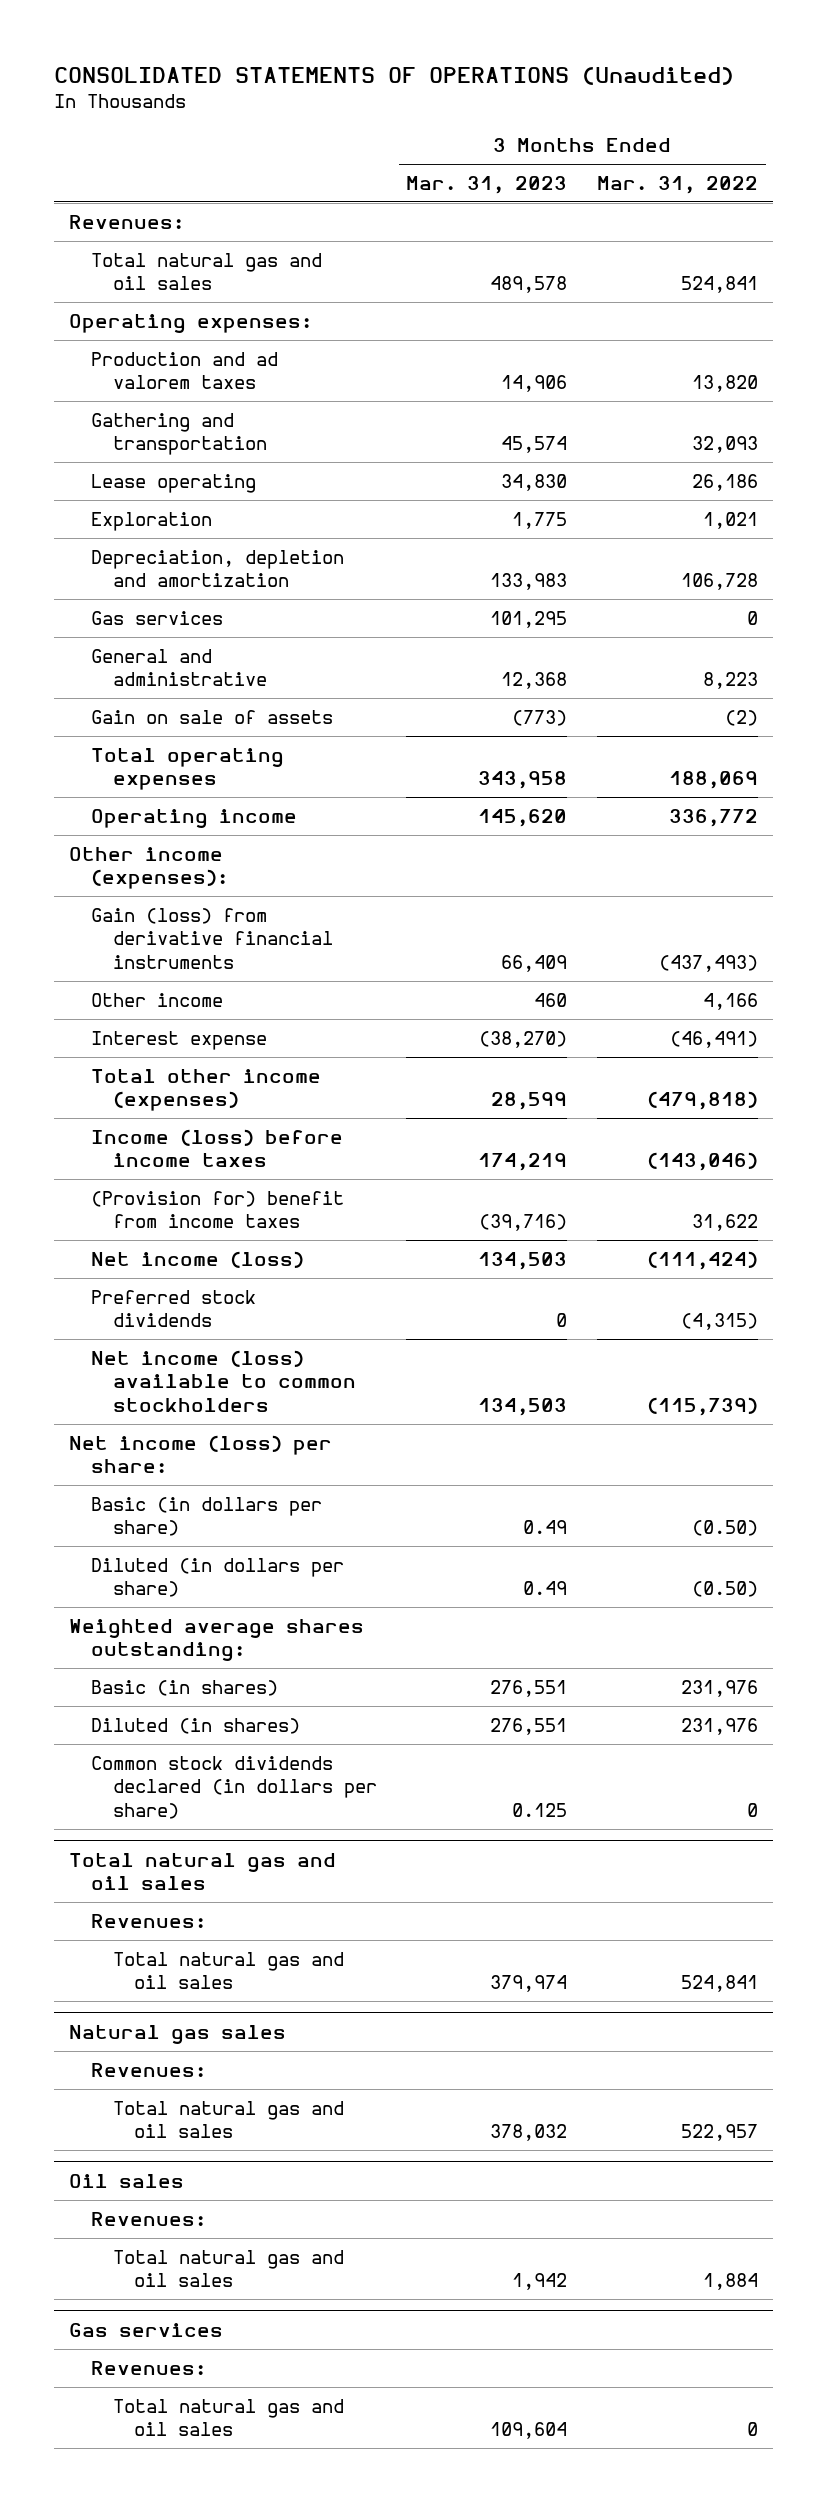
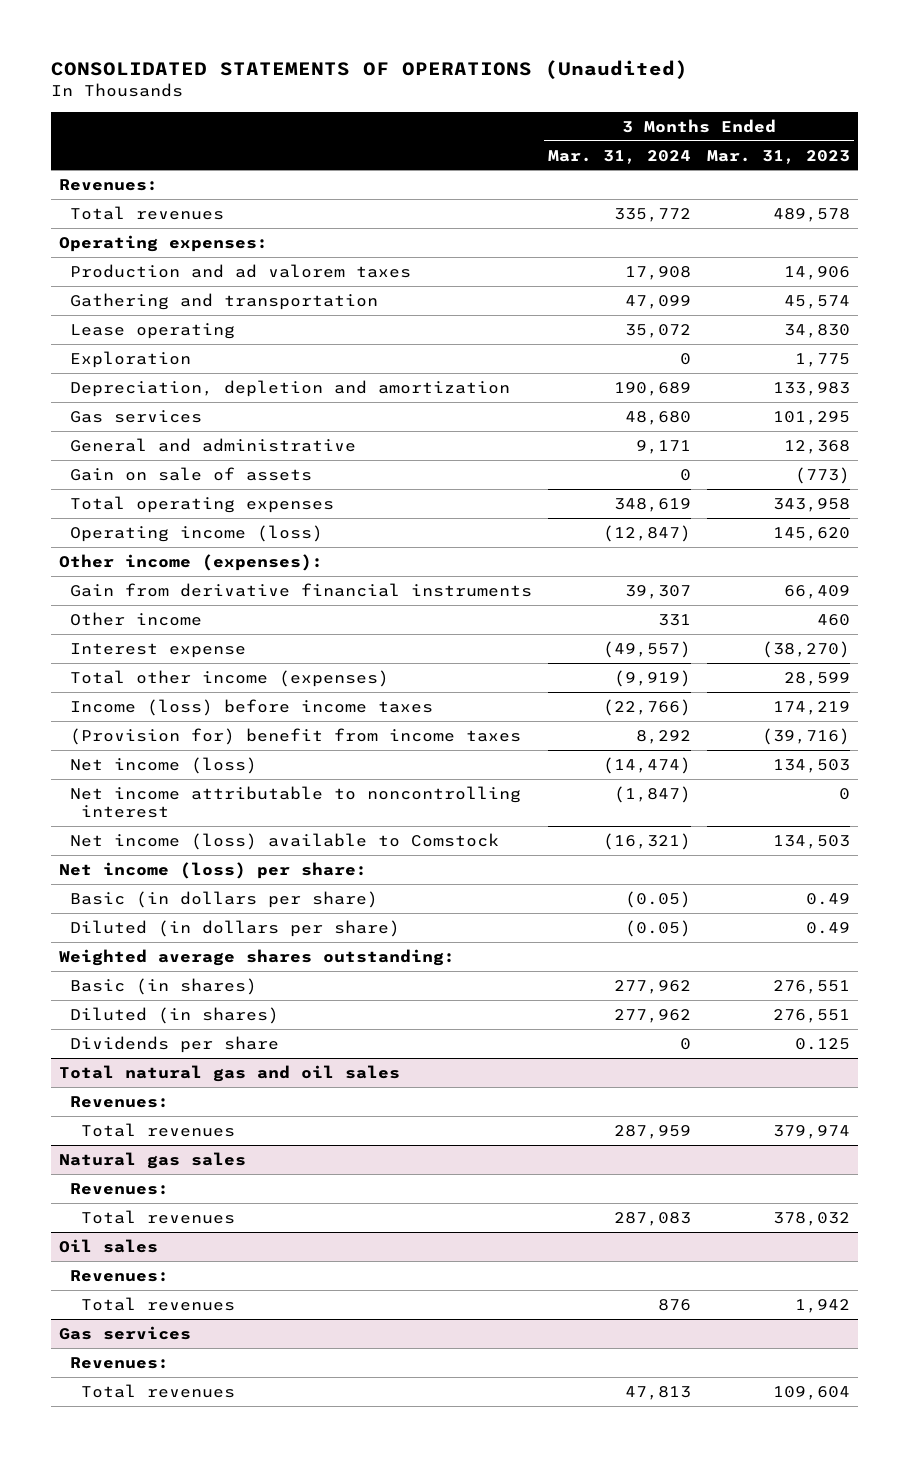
[597,176,759,195] Mar. 31, 2022 -> none
none -> [547,149,691,164] Mar. 31, 2024
[90,252,322,291] Total natural gas and oil sales -> [69,205,224,220] Total revenues
[90,808,297,828] Operating income -> [69,524,323,542] Operating income (loss)
[90,907,333,969] Gain (loss) from derivative financial instruments -> [69,582,532,597] Gain from derivative financial instruments
[90,1289,256,1328] Preferred stock dividends -> none
none -> [69,785,521,818] Net income attributable to noncontrolling interest
[90,1349,356,1412] Net income (loss) available to common stockholders -> [69,832,499,850] Net income (loss) available to Comstock
[90,1755,377,1819] Common stock dividends declared (in dollars per share) -> [69,1035,279,1053] Dividends per share
[112,1951,344,1990] Total natural gas and oil sales -> [80,1122,235,1137] Total revenues
[112,2100,344,2139] Total natural gas and oil sales -> [80,1209,235,1224] Total revenues
[112,2249,344,2288] Total natural gas and oil sales -> [80,1296,235,1311] Total revenues
[112,2398,344,2437] Total natural gas and oil sales -> [80,1383,235,1398] Total revenues

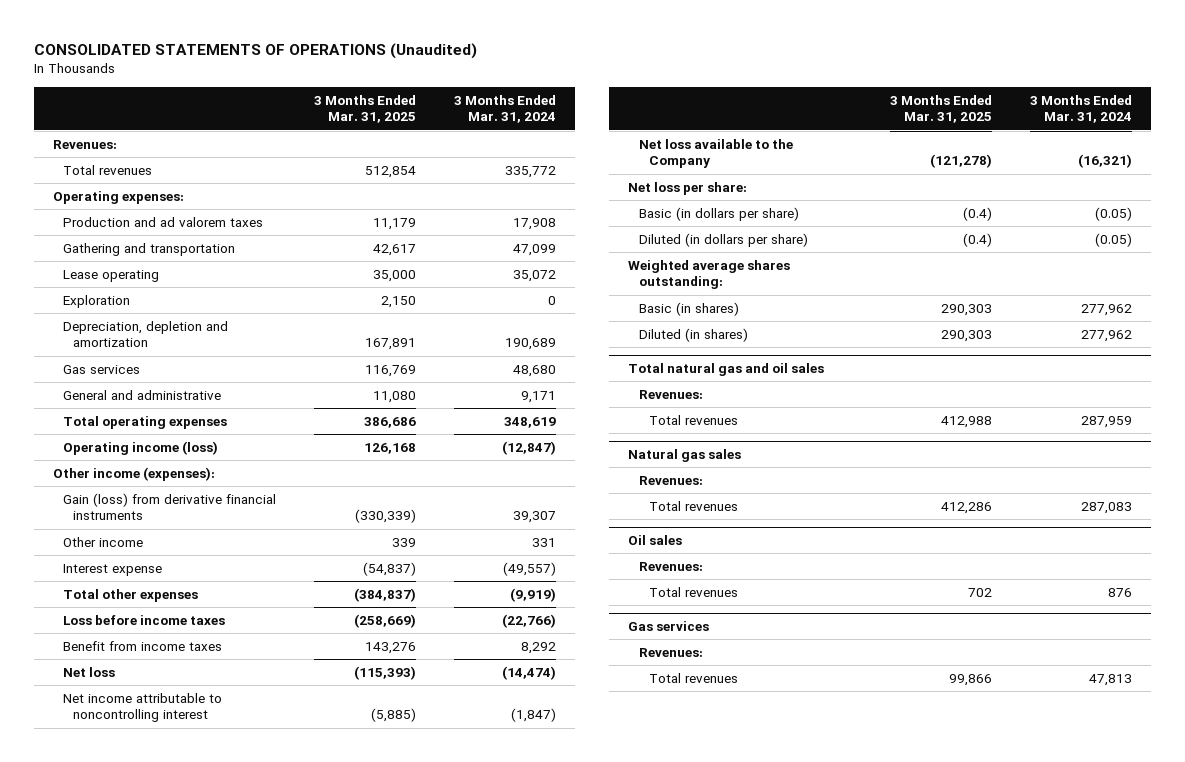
[706,149,850,164] Mar. 31, 2023 -> none
none -> [314,94,417,124] 3 Months Ended Mar. 31, 2025
[69,466,312,481] Gain on sale of assets -> none
[69,582,532,597] Gain from derivative financial instruments -> [62,492,276,521] Gain (loss) from derivative financial instruments
[69,669,389,687] Total other income (expenses) -> [62,588,198,602] Total other expenses
[69,698,433,716] Income (loss) before income taxes -> [62,614,225,625] Loss before income taxes
[69,727,521,745] (Provision for) benefit from income taxes -> [62,640,222,651] Benefit from income taxes
[69,756,257,774] Net income (loss) -> [62,666,115,677] Net loss
[69,832,499,850] Net income (loss) available to Comstock -> [638,138,793,169] Net loss available to the Company
[58,861,367,879] Net income (loss) per share: -> [628,181,748,195] Net loss per share:
[69,1035,279,1053] Dividends per share -> none

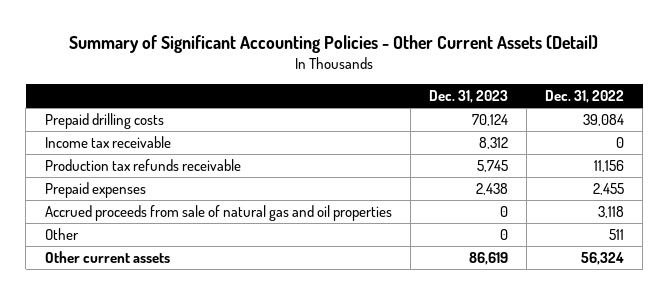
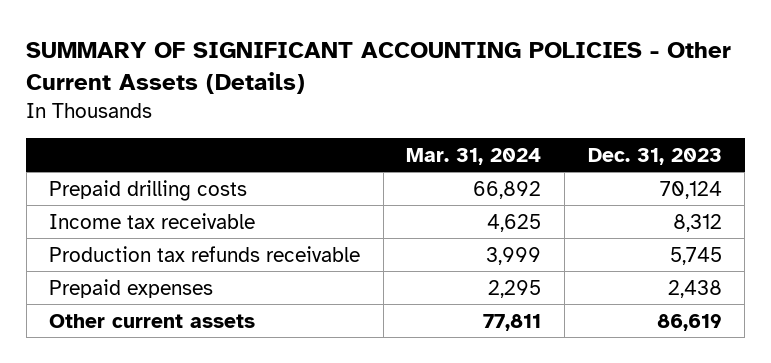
[69,35,599,54] Summary of Significant Accounting Policies - Other Current Assets (Detail) -> [26,41,732,94] SUMMARY OF SIGNIFICANT ACCOUNTING POLICIES - Other Current Assets (Details)
[544,90,624,104] Dec. 31, 2022 -> none
none -> [406,147,542,165] Mar. 31, 2024
[44,204,392,221] Accrued proceeds from sale of natural gas and oil properties -> none
[44,227,79,240] Other -> none

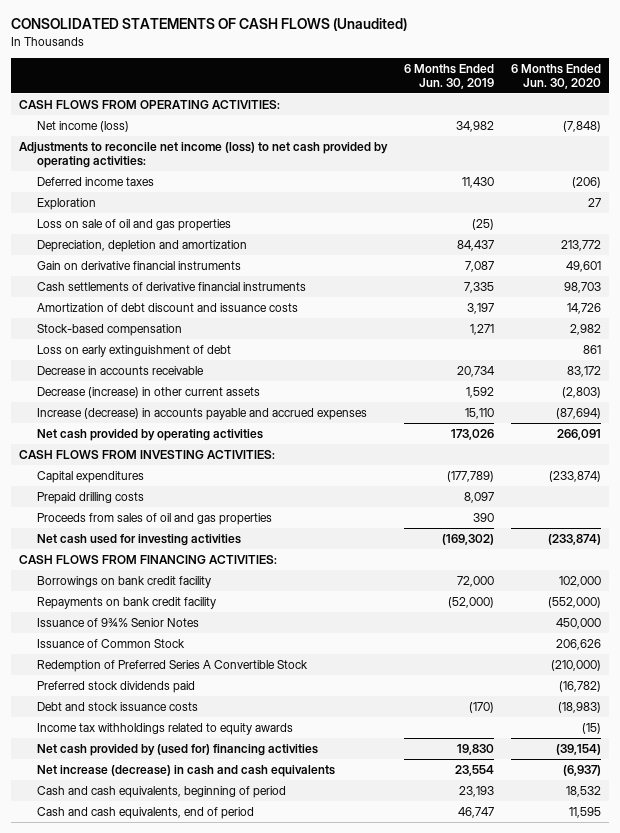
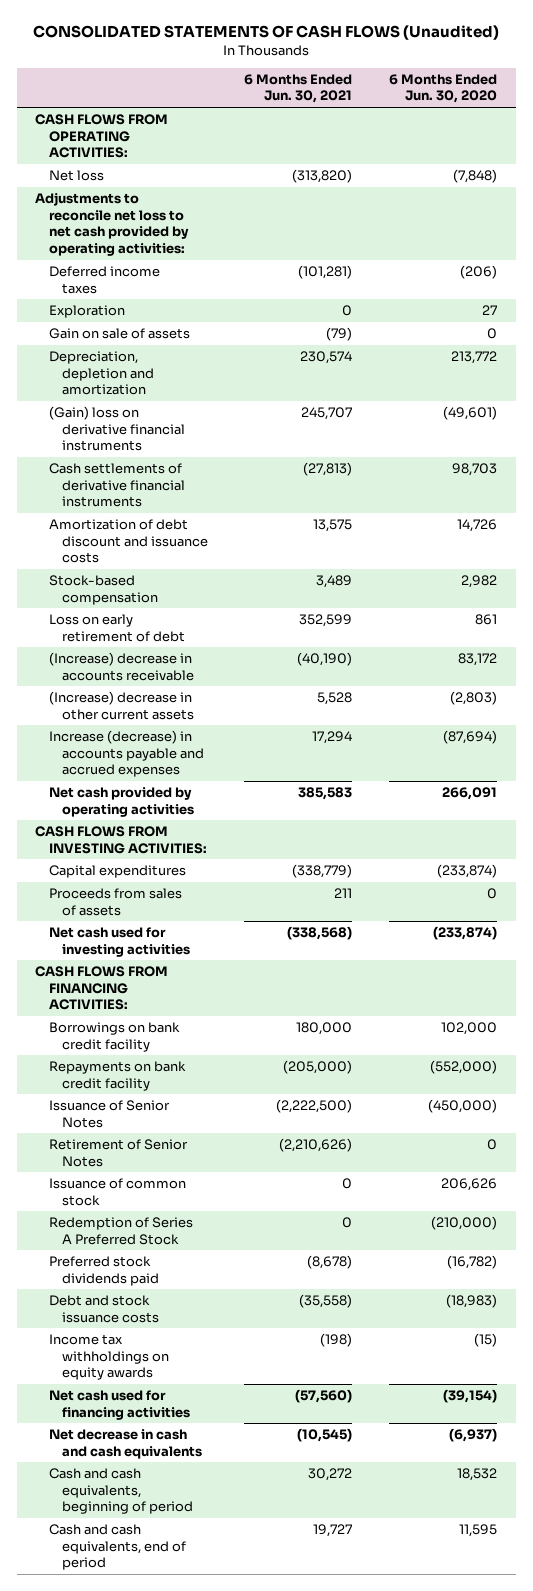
[403,63,494,90] 6 Months Ended Jun. 30, 2019 -> none
none -> [244,73,353,104] 6 Months Ended Jun. 30, 2021
[36,120,129,132] Net income (loss) -> [48,170,104,182] Net loss
[19,141,389,169] Adjustments to reconcile net income (loss) to net cash provided by operating activities: -> [35,192,189,257] Adjustments to reconcile net loss to net cash provided by operating activities:
[36,218,231,231] Loss on sale of oil and gas properties -> none
none -> [48,328,190,340] Gain on sale of assets
[36,260,241,270] Gain on derivative financial instruments -> [48,406,185,452] (Gain) loss on derivative financial instruments
[565,260,601,272] 49,601 -> [443,406,498,421] (49,601)
[36,344,231,357] Loss on early extinguishment of debt -> [48,614,185,642] Loss on early retirement of debt
[36,365,204,375] Decrease in accounts receivable -> [48,652,194,681] (Increase) decrease in accounts receivable
[36,386,260,398] Decrease (increase) in other current assets -> [48,691,194,720] (Increase) decrease in other current assets
[36,491,144,504] Prepaid drilling costs -> none
[36,512,272,525] Proceeds from sales of oil and gas properties -> none
none -> [48,888,182,916] Proceeds from sales of assets
[36,617,199,627] Issuance of 9¾% Senior Notes -> [48,1100,170,1128] Issuance of Senior Notes
[555,617,601,629] 450,000 -> [428,1099,498,1114] (450,000)
none -> [48,1139,188,1167] Retirement of Senior Notes
[36,638,185,648] Issuance of Common Stock -> [48,1178,186,1206] Issuance of common stock
[36,659,308,672] Redemption of Preferred Series A Convertible Stock -> [48,1217,193,1245] Redemption of Series A Preferred Stock
[36,722,293,735] Income tax withholdings related to equity awards -> [48,1334,169,1381] Income tax withholdings on equity awards
[36,743,318,756] Net cash provided by (used for) financing activities -> [48,1390,190,1420] Net cash used for financing activities
[36,764,335,777] Net increase (decrease) in cash and cash equivalents -> [48,1429,202,1459] Net decrease in cash and cash equivalents

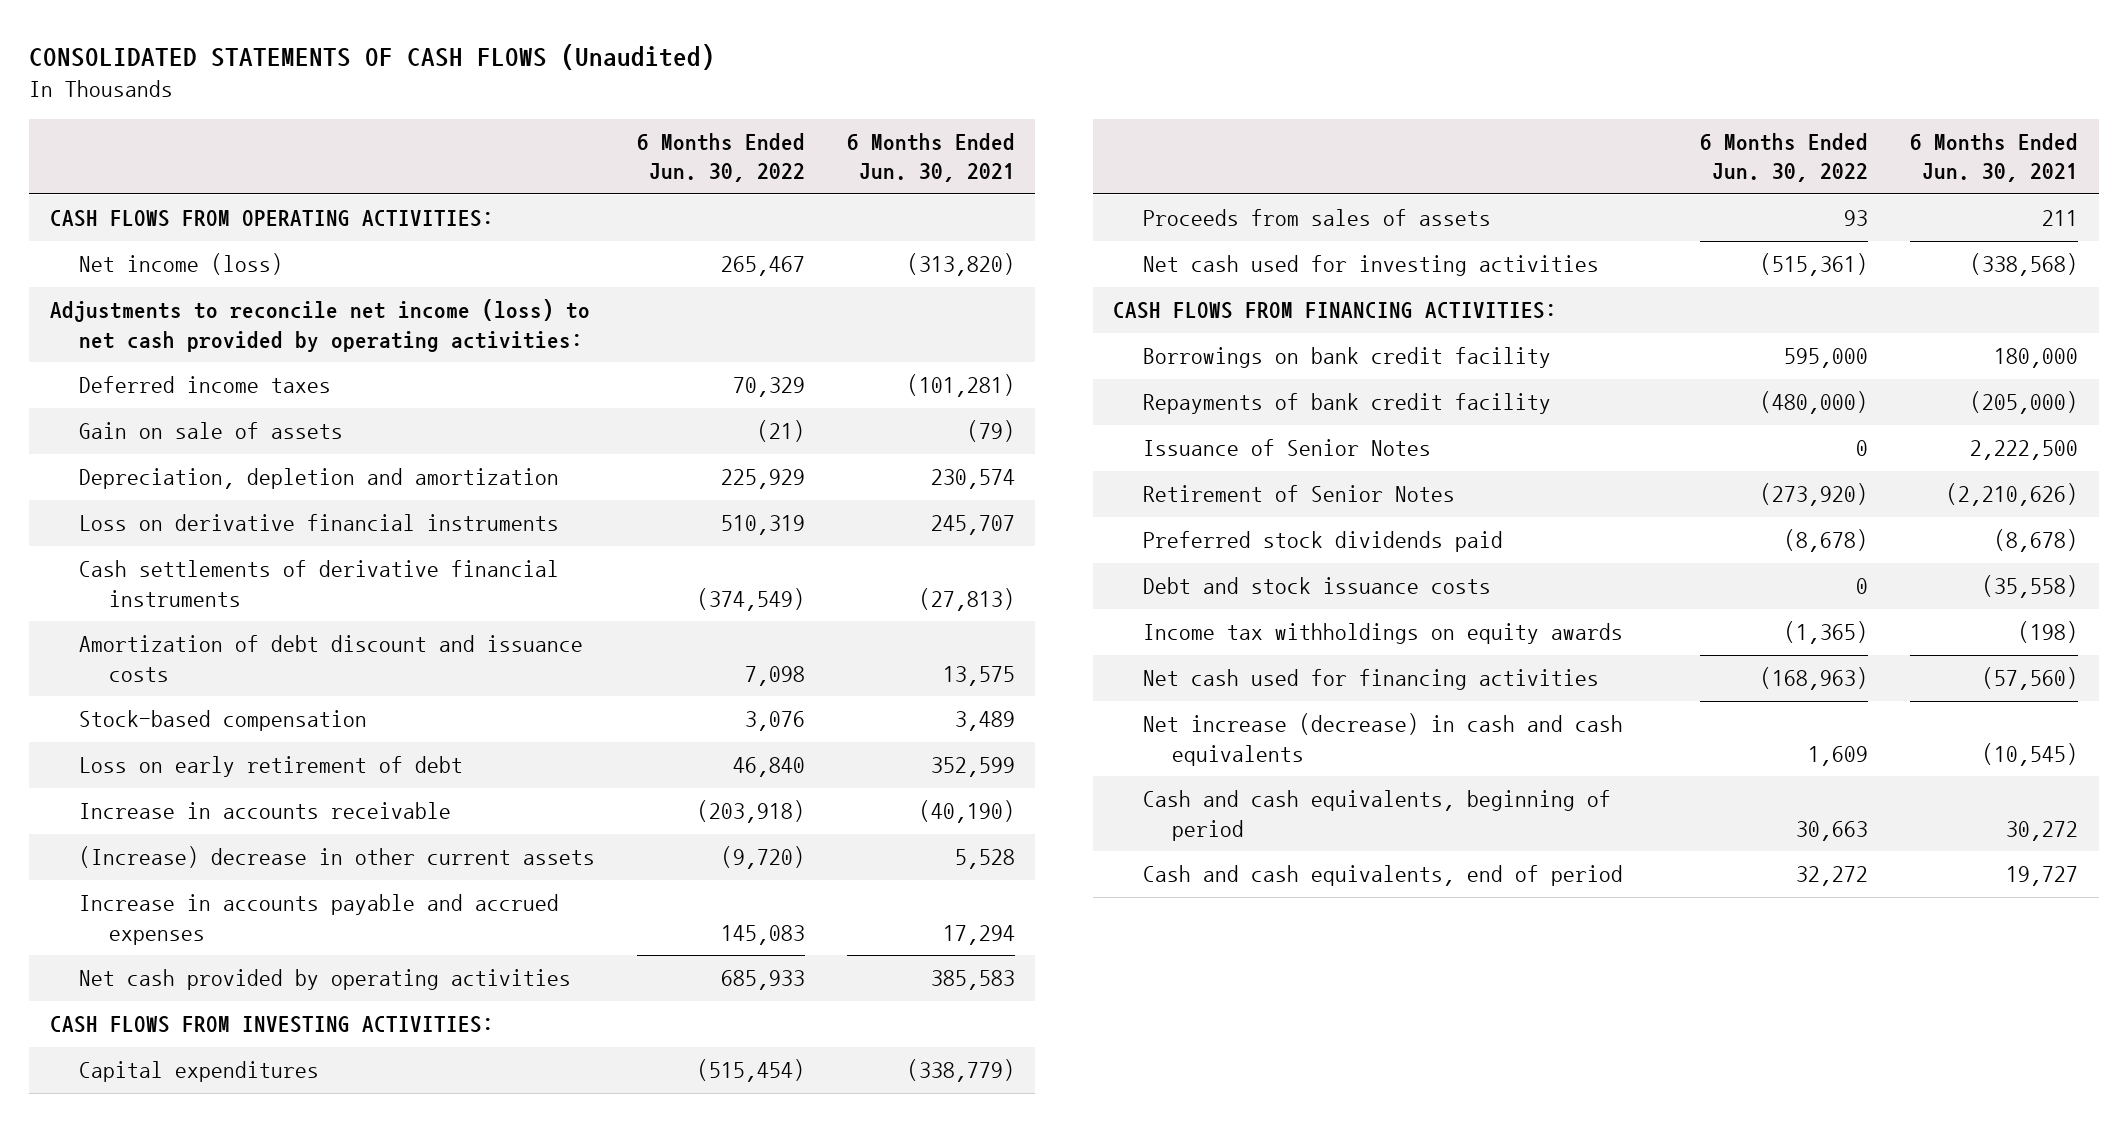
[389,73,498,104] 6 Months Ended Jun. 30, 2020 -> none
none -> [636,132,805,183] 6 Months Ended Jun. 30, 2022
[48,170,104,182] Net loss -> [79,253,284,276] Net income (loss)
[35,192,189,257] Adjustments to reconcile net loss to net cash provided by operating activities: -> [50,299,591,352] Adjustments to reconcile net income (loss) to net cash provided by operating activities:
[48,305,125,319] Exploration -> none
[48,406,185,452] (Gain) loss on derivative financial instruments -> [79,514,560,532] Loss on derivative financial instruments
[48,652,194,681] (Increase) decrease in accounts receivable -> [79,802,452,820] Increase in accounts receivable
[48,730,204,778] Increase (decrease) in accounts payable and accrued expenses -> [79,894,560,945] Increase in accounts payable and accrued expenses
[48,1061,186,1091] Repayments on bank credit facility -> [1142,393,1551,415] Repayments of bank credit facility
[276,1099,353,1114] (2,222,500) -> [1969,440,2078,461] 2,222,500
[48,1178,186,1206] Issuance of common stock -> none
[48,1217,193,1245] Redemption of Series A Preferred Stock -> none
[48,1429,202,1459] Net decrease in cash and cash equivalents -> [1142,713,1623,766] Net increase (decrease) in cash and cash equivalents

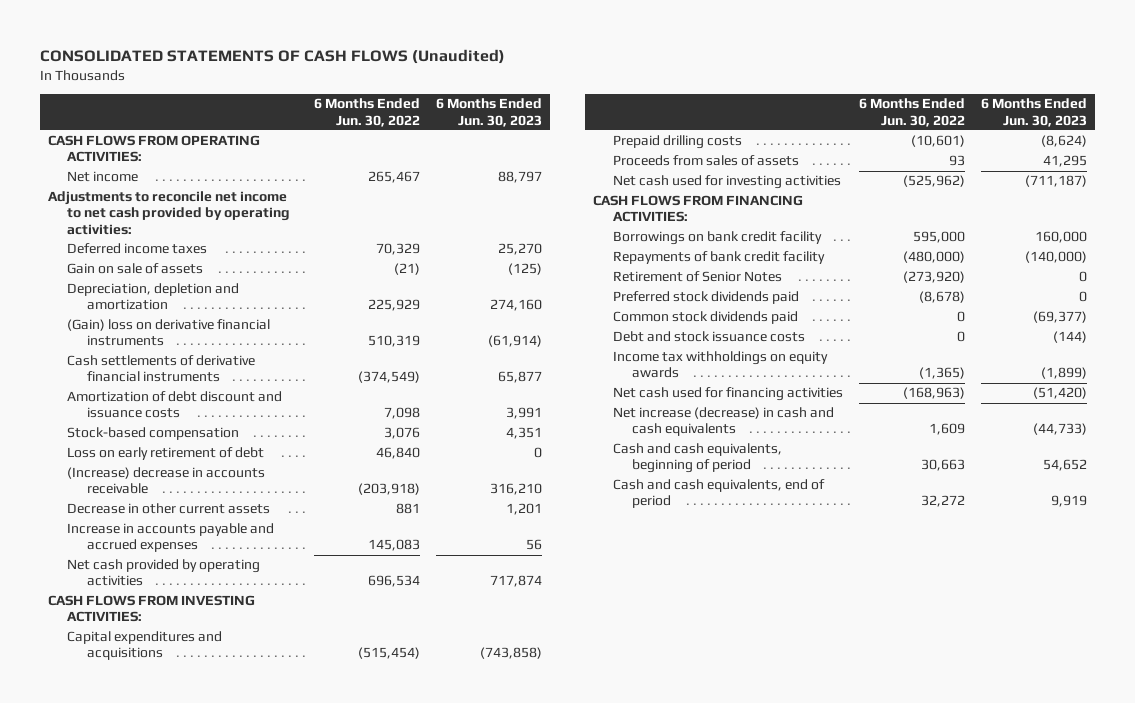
[846,132,1015,183] 6 Months Ended Jun. 30, 2021 -> none
none -> [435,98,542,127] 6 Months Ended Jun. 30, 2023
[79,253,284,276] Net income (loss) -> [67,171,139,183] Net income
[50,299,591,352] Adjustments to reconcile net income (loss) to net cash provided by operating activities: -> [47,191,291,235] Adjustments to reconcile net income to net cash provided by operating activities:
[79,514,560,532] Loss on derivative financial instruments -> [67,319,271,347] (Gain) loss on derivative financial instruments
[79,802,452,820] Increase in accounts receivable -> [67,467,266,495] (Increase) decrease in accounts receivable
[79,846,596,869] (Increase) decrease in other current assets -> [67,503,271,515] Decrease in other current assets
[720,846,805,870] (9,720) -> [395,503,420,515] 881
[720,970,805,991] 685,933 -> [367,575,420,588] 696,534
[79,1061,320,1083] Capital expenditures -> [67,631,223,661] Capital expenditures and acquisitions
none -> [612,135,742,150] Prepaid drilling costs
[1760,253,1869,277] (515,361) -> [902,175,965,188] (525,962)
[1142,439,1431,457] Issuance of Senior Notes -> none
none -> [612,311,798,325] Common stock dividends paid

